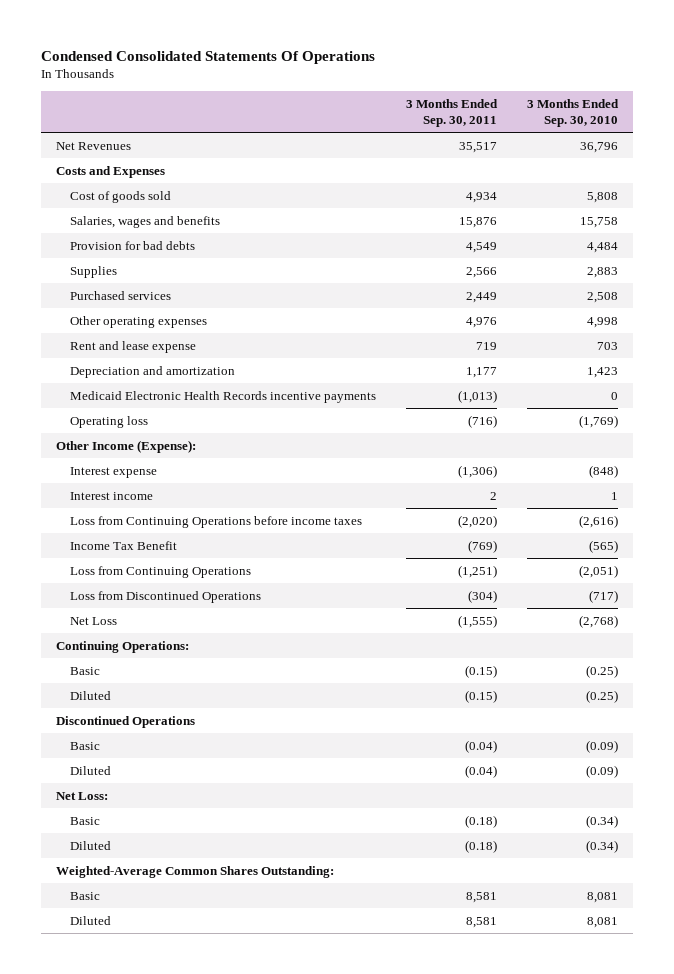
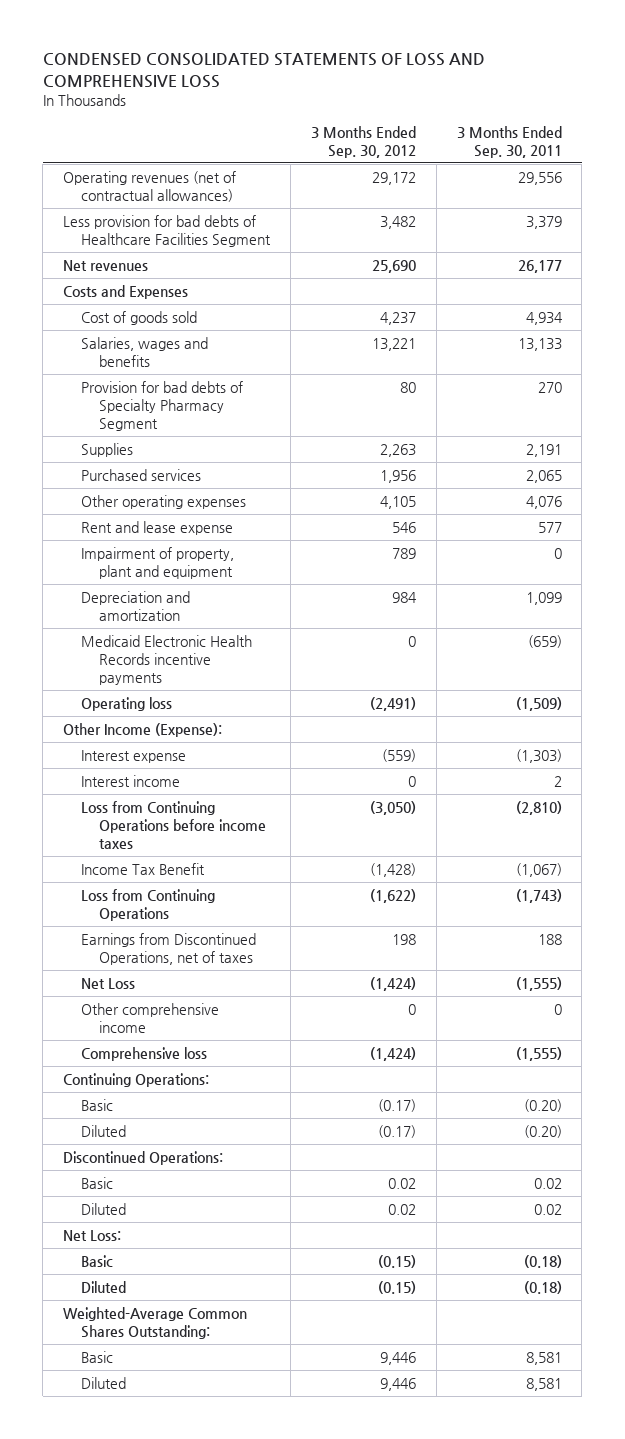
[40,50,375,64] Condensed Consolidated Statements Of Operations -> [42,53,485,89] CONDENSED CONSOLIDATED STATEMENTS OF LOSS AND COMPREHENSIVE LOSS
[527,98,620,128] 3 Months Ended Sep. 30, 2010 -> none
none -> [310,125,416,158] 3 Months Ended Sep. 30, 2012
none -> [62,170,236,202] Operating revenues (net of contractual allowances)
none -> [62,214,271,247] Less provision for bad debts of Healthcare Facilities Segment
[55,141,131,150] Net Revenues -> [62,259,148,271] Net revenues
[458,141,497,153] 35,517 -> [517,259,562,273] 26,177
[458,216,497,228] 15,876 -> [517,337,562,351] 13,133
[69,240,195,250] Provision for bad debts -> [80,380,243,431] Provision for bad debts of Specialty Pharmacy Segment
[465,241,497,253] 4,549 -> [537,381,562,393] 270
[465,266,497,278] 2,566 -> [525,443,562,457] 2,191
[465,291,497,303] 2,449 -> [525,469,562,483] 2,065
[465,316,497,328] 4,976 -> [525,495,562,509] 4,076
[475,341,497,350] 719 -> [537,521,562,533] 577
none -> [80,546,234,579] Impairment of property, plant and equipment
[465,366,497,378] 1,177 -> [525,591,562,605] 1,099
[457,389,497,403] (1,013) -> [527,634,562,648] (659)
[467,414,497,428] (716) -> [515,696,562,711] (1,509)
[457,464,497,478] (1,306) -> [515,748,562,763] (1,303)
[457,514,497,528] (2,020) -> [515,800,562,815] (2,810)
[467,539,497,553] (769) -> [515,862,562,877] (1,067)
[457,564,497,578] (1,251) -> [515,888,562,903] (1,743)
[69,590,261,603] Loss from Discontinued Operations -> [80,932,256,965] Earnings from Discontinued Operations, net of taxes
[467,589,497,603] (304) -> [537,933,562,945] 188
none -> [80,1002,219,1033] Other comprehensive income
none -> [80,1046,207,1061] Comprehensive loss
[464,664,497,678] (0.15) -> [523,1098,562,1112] (0.20)
[464,689,497,703] (0.15) -> [523,1124,562,1138] (0.20)
[55,715,195,728] Discontinued Operations -> [62,1150,223,1165] Discontinued Operations:
[464,739,497,753] (0.04) -> [533,1177,562,1189] 0.02
[464,764,497,778] (0.04) -> [533,1203,562,1215] 0.02

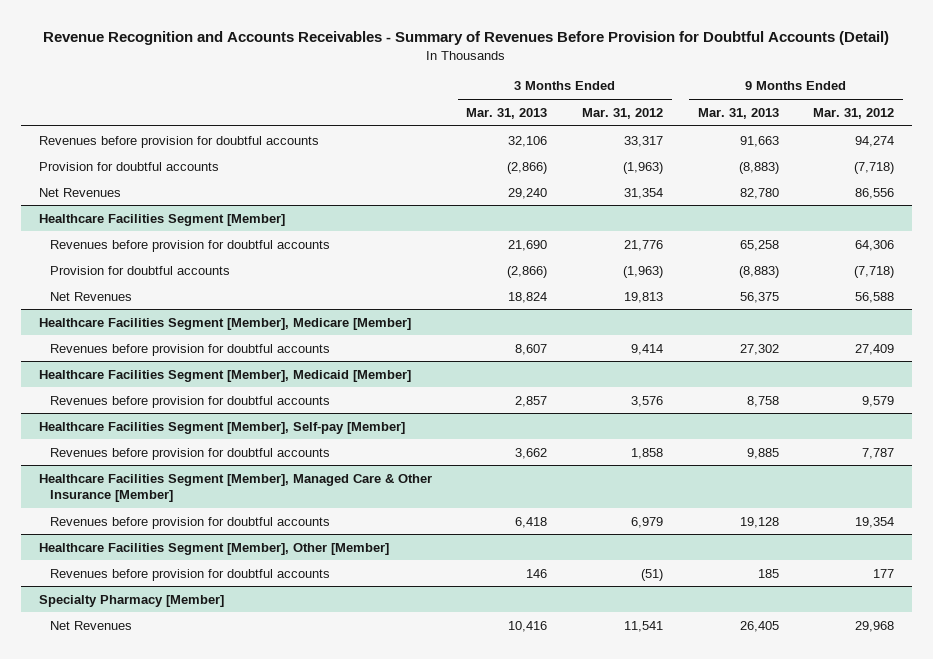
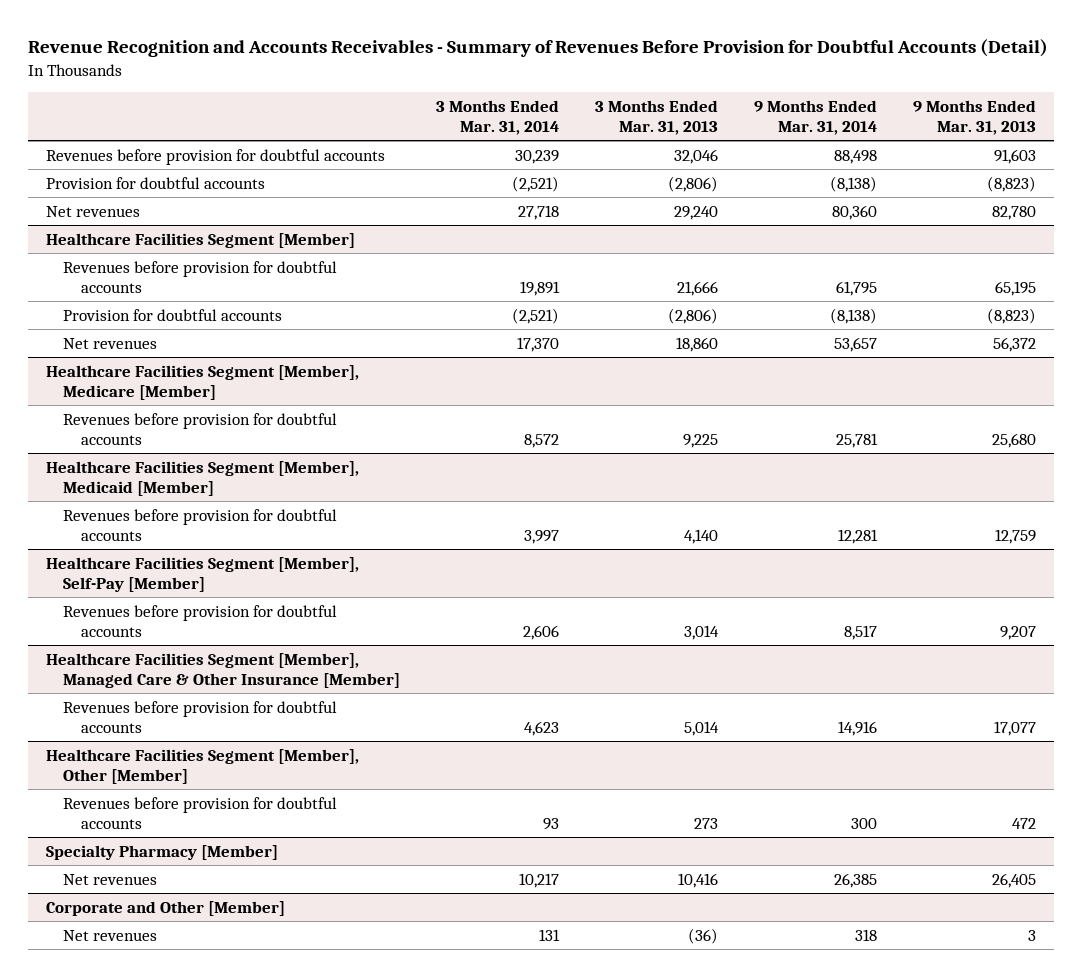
[581,107,663,119] Mar. 31, 2012 -> none
[813,107,895,119] Mar. 31, 2012 -> none
none -> [436,99,560,135] 3 Months Ended Mar. 31, 2014
none -> [754,99,878,135] 9 Months Ended Mar. 31, 2014
[508,135,548,147] 32,106 -> [674,148,719,164] 32,046
[739,135,779,147] 91,663 -> [994,148,1037,164] 91,603
[507,161,548,174] (2,866) -> [668,175,719,192] (2,806)
[738,161,779,174] (8,883) -> [987,175,1037,192] (8,823)
[38,187,121,197] Net Revenues -> [45,205,140,217] Net revenues
[508,239,548,251] 21,690 -> [677,280,719,296] 21,666
[739,239,779,251] 65,258 -> [995,280,1037,296] 65,195
[507,265,548,278] (2,866) -> [668,307,719,324] (2,806)
[738,265,779,278] (8,883) -> [987,307,1037,324] (8,823)
[50,291,133,301] Net Revenues -> [63,337,158,349] Net revenues
[508,291,548,303] 18,824 -> [676,336,719,352] 18,860
[739,291,779,303] 56,375 -> [993,336,1037,352] 56,372
[515,343,548,355] 8,607 -> [683,433,719,448] 9,225
[739,343,779,355] 27,302 -> [992,432,1037,448] 25,680
[515,395,548,407] 2,857 -> [684,528,719,544] 4,140
[746,395,779,407] 8,758 -> [995,528,1037,544] 12,759
[38,421,405,434] Healthcare Facilities Segment [Member], Self-pay [Member] -> [45,556,359,592] Healthcare Facilities Segment [Member], Self-Pay [Member]
[515,447,548,459] 3,662 -> [684,624,720,640] 3,014
[746,447,779,459] 9,885 -> [1000,625,1037,640] 9,207
[515,516,548,528] 6,418 -> [684,720,720,736] 5,014
[739,516,779,528] 19,128 -> [994,720,1037,736] 17,077
[526,568,548,578] 146 -> [694,817,719,829] 273
[757,568,779,578] 185 -> [1012,817,1037,829] 472
[50,620,133,630] Net Revenues -> [63,873,158,885] Net revenues
none -> [45,900,285,916] Corporate and Other [Member]
none -> [63,929,158,941] Net revenues

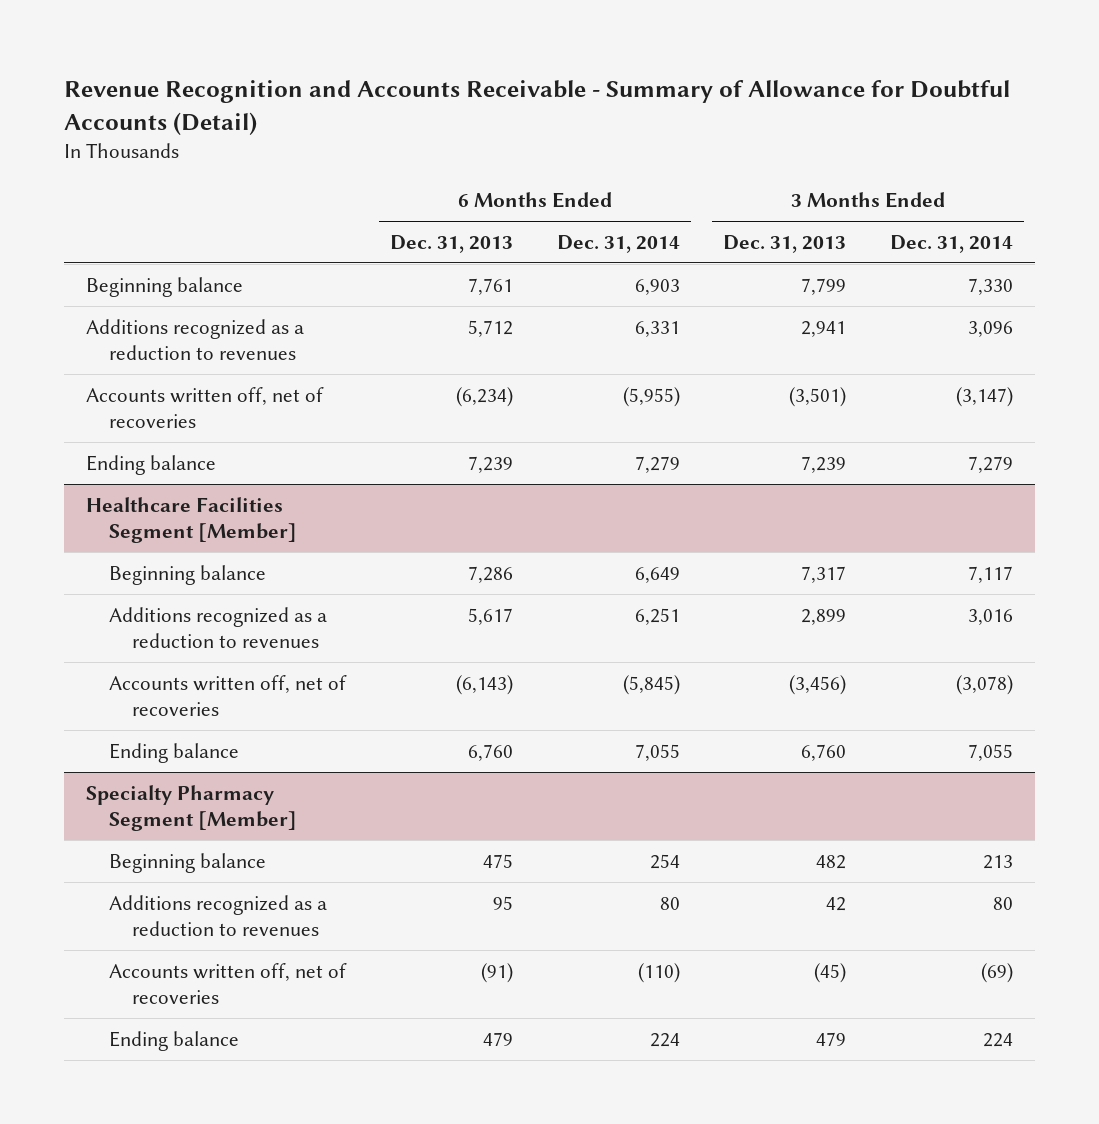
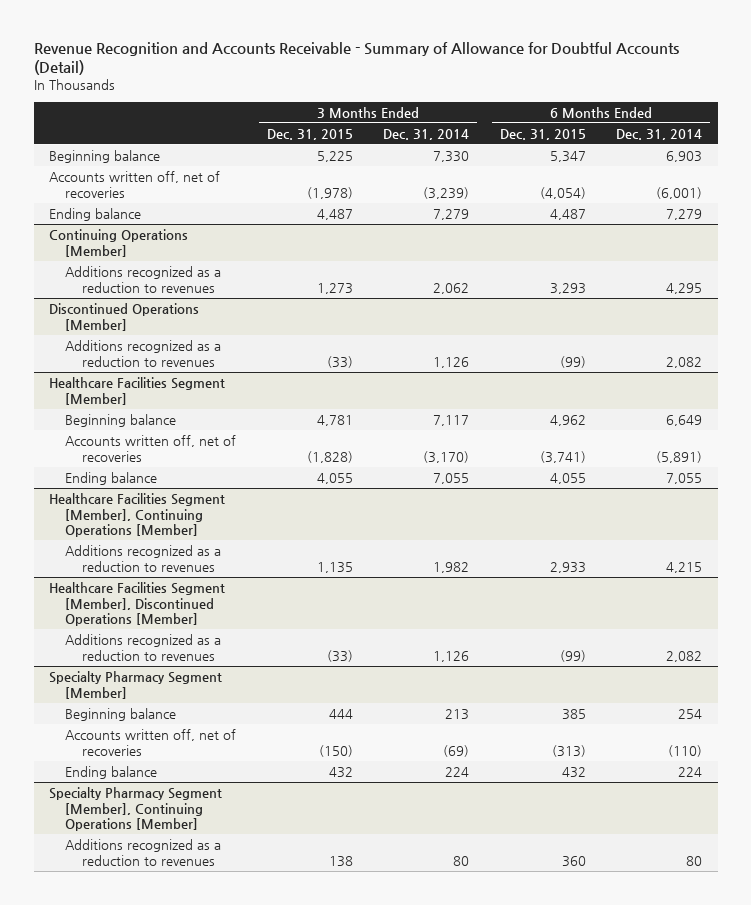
[389,234,513,253] Dec. 31, 2013 -> none
[723,234,847,253] Dec. 31, 2013 -> none
none -> [266,128,353,140] Dec. 31, 2015
none -> [499,128,586,140] Dec. 31, 2015
[86,318,305,361] Additions recognized as a reduction to revenues -> none
[622,386,680,407] (5,955) -> [656,186,703,199] (6,001)
[956,386,1014,407] (3,147) -> [423,186,470,199] (3,239)
none -> [48,228,188,257] Continuing Operations [Member]
none -> [65,265,222,293] Additions recognized as a reduction to revenues
none -> [48,302,199,331] Discontinued Operations [Member]
none -> [65,339,222,367] Additions recognized as a reduction to revenues
[109,606,328,649] Additions recognized as a reduction to revenues -> none
[622,674,680,695] (5,845) -> [656,450,703,463] (5,891)
[956,674,1014,695] (3,078) -> [423,450,470,463] (3,170)
none -> [48,492,225,538] Healthcare Facilities Segment [Member], Continuing Operations [Member]
none -> [65,544,222,572] Additions recognized as a reduction to revenues
none -> [48,581,225,627] Healthcare Facilities Segment [Member], Discontinued Operations [Member]
none -> [65,633,222,661] Additions recognized as a reduction to revenues
[109,894,328,937] Additions recognized as a reduction to revenues -> none
none -> [48,786,222,832] Specialty Pharmacy Segment [Member], Continuing Operations [Member]
none -> [65,838,222,866] Additions recognized as a reduction to revenues

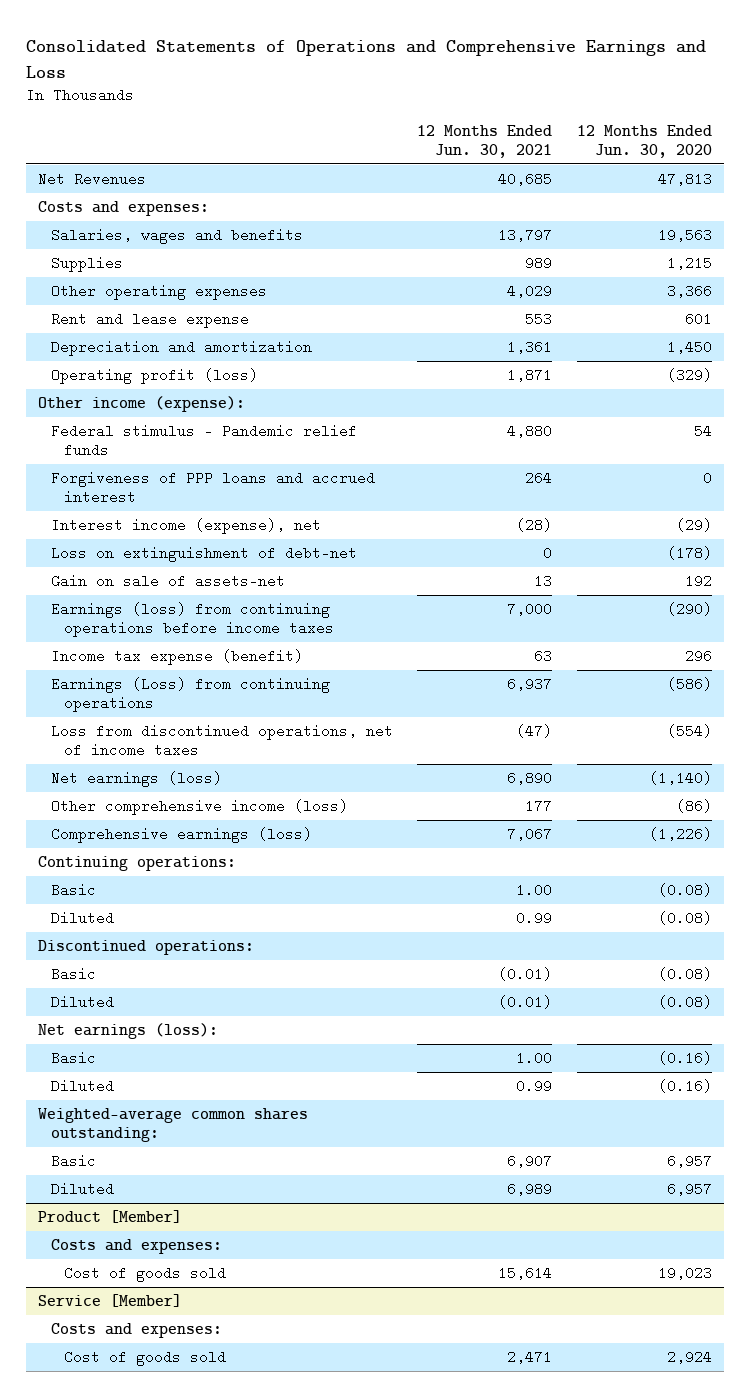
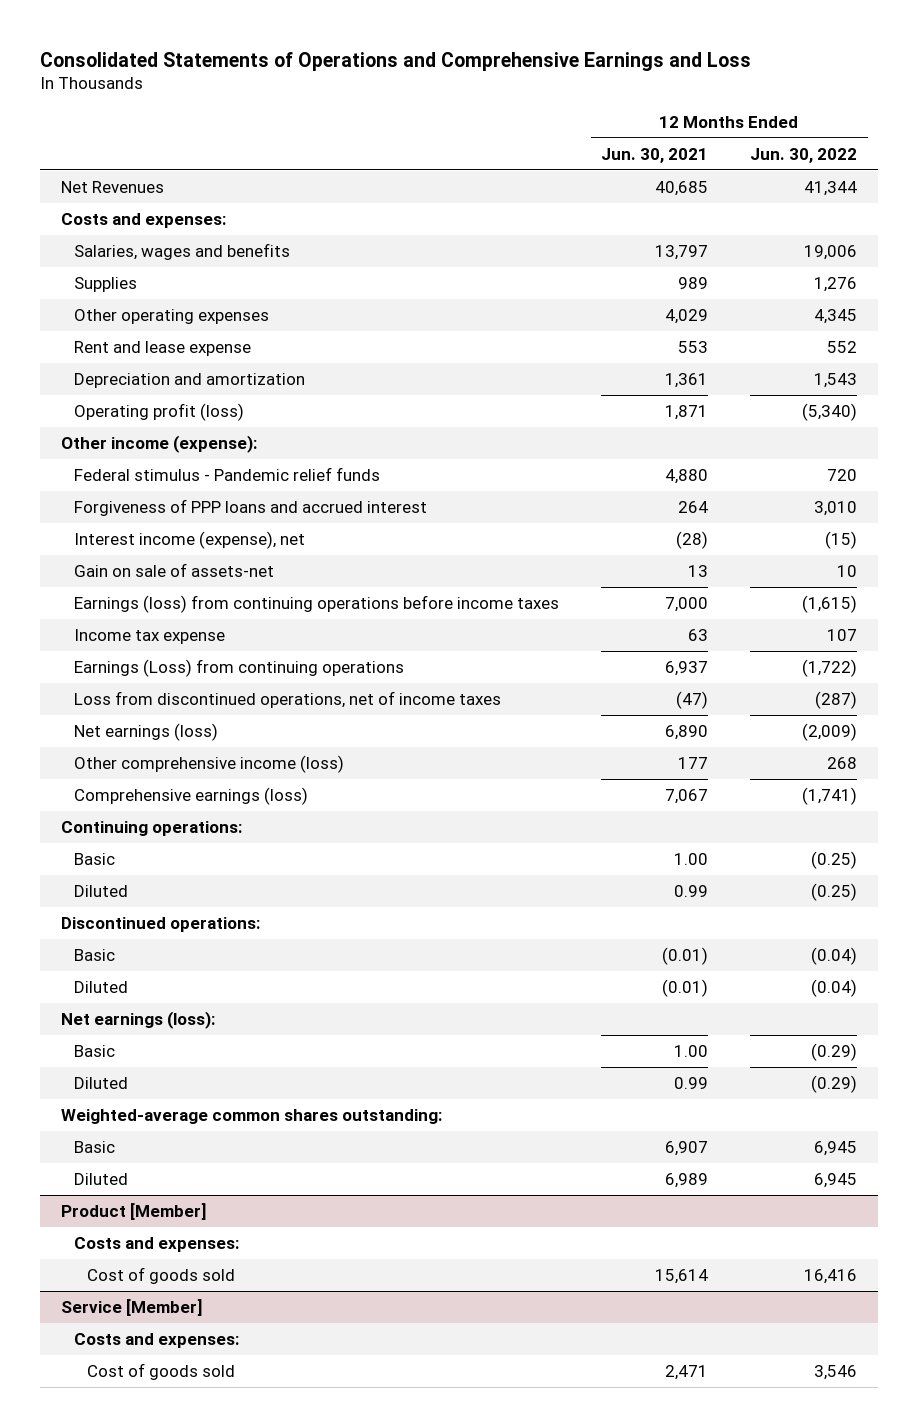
[576,124,712,159] 12 Months Ended Jun. 30, 2020 -> none
none -> [750,147,858,163] Jun. 30, 2022
[50,546,357,563] Loss on extinguishment of debt-net -> none
[50,649,303,666] Income tax expense (benefit) -> [74,628,226,644] Income tax expense

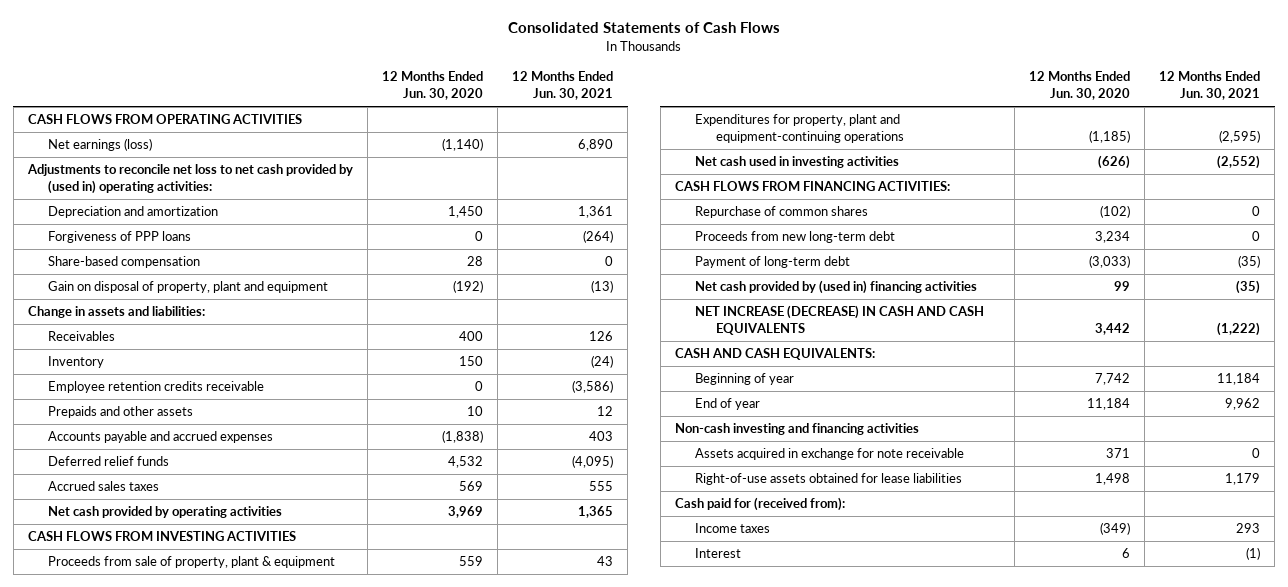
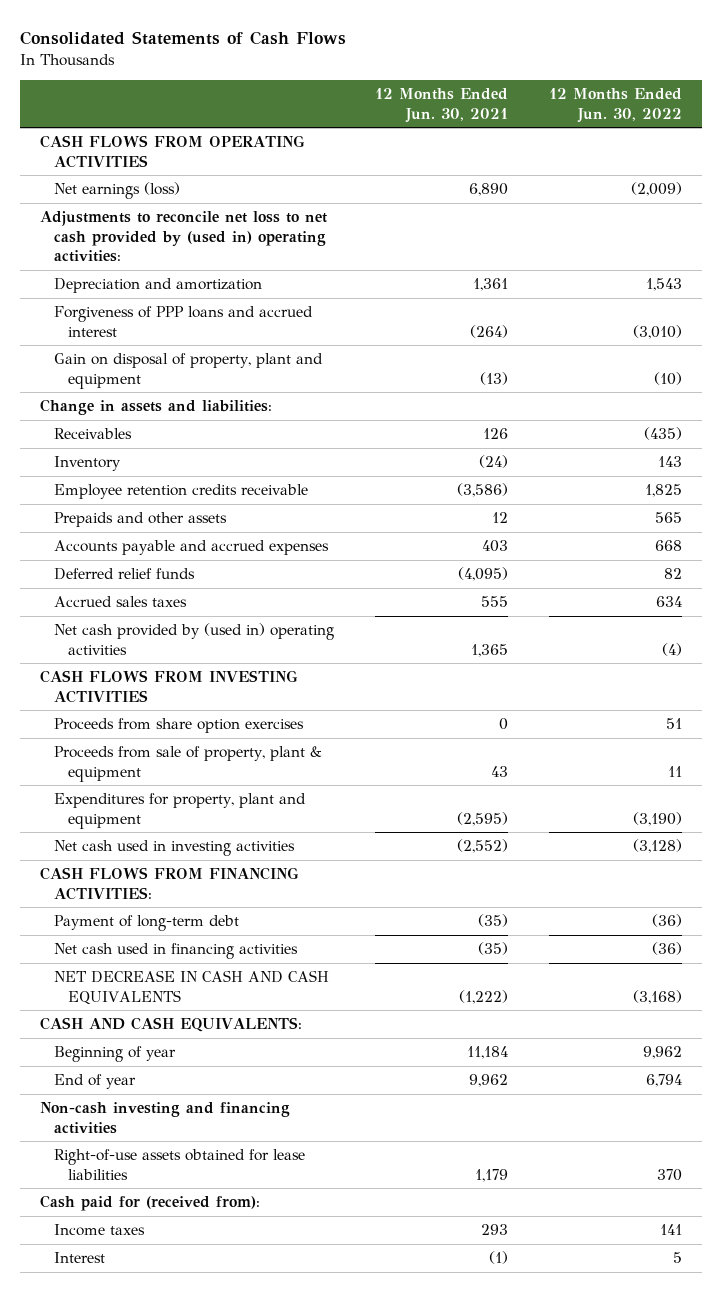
[381,71,483,101] 12 Months Ended Jun. 30, 2020 -> none
none -> [548,88,682,123] 12 Months Ended Jun. 30, 2022
[48,256,201,269] Share-based compensation -> none
[48,231,192,244] Forgiveness of PPP loans -> [53,306,313,337] Forgiveness of PPP loans and accrued interest
[48,506,283,519] Net cash provided by operating activities -> [53,623,334,655] Net cash provided by (used in) operating activities
none -> [53,718,304,734] Proceeds from share option exercises
[695,114,905,144] Expenditures for property, plant and equipment-continuing operations -> [53,793,306,829] Expenditures for property, plant and equipment
[695,206,869,219] Repurchase of common shares -> none
[695,231,896,244] Proceeds from new long-term debt -> none
[695,280,978,295] Net cash provided by (used in) financing activities -> [53,943,298,960] Net cash used in financing activities
[695,305,985,336] NET INCREASE (DECREASE) IN CASH AND CASH EQUIVALENTS -> [53,970,329,1005] NET DECREASE IN CASH AND CASH EQUIVALENTS
[695,448,965,461] Assets acquired in exchange for note receivable -> none

